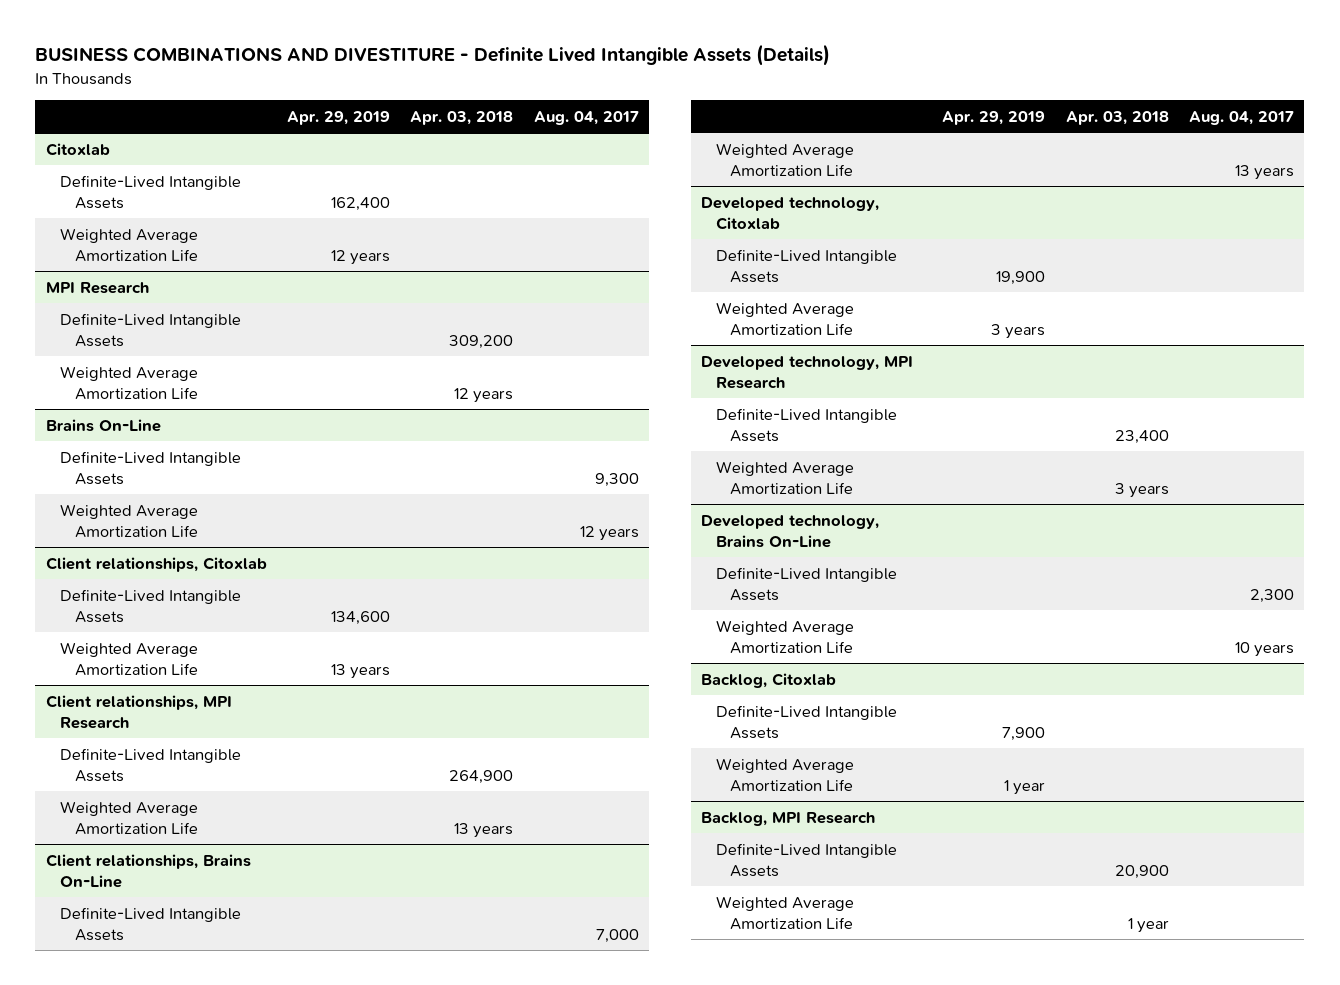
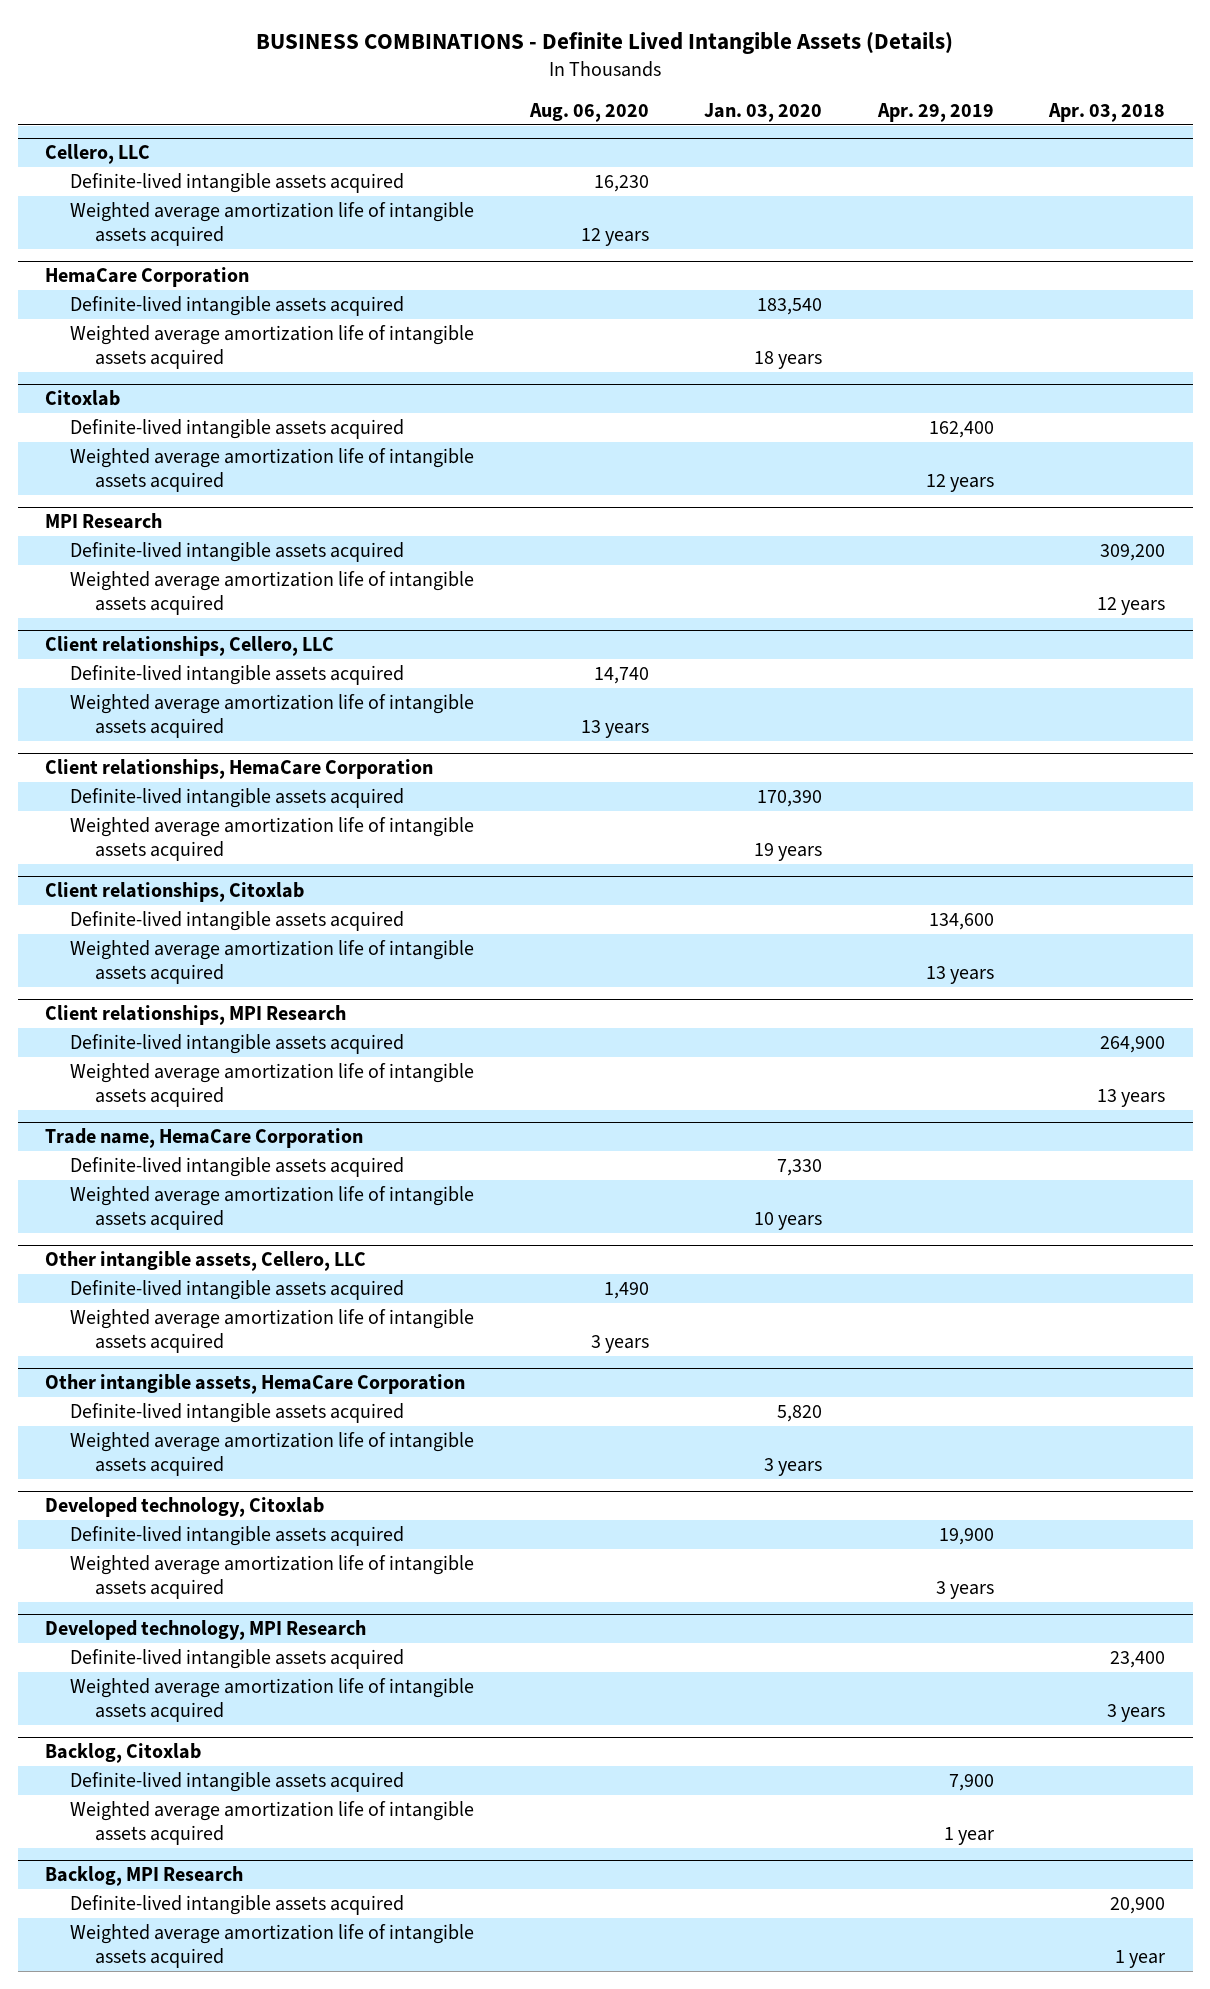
[35,44,831,67] BUSINESS COMBINATIONS AND DIVESTITURE - Definite Lived Intangible Assets (Details) -> [256,31,954,54] BUSINESS COMBINATIONS - Definite Lived Intangible Assets (Details)
[533,110,639,125] Aug. 04, 2017 -> none
none -> [528,102,649,122] Aug. 06, 2020
none -> [704,102,823,122] Jan. 03, 2020
none -> [45,144,151,165] Cellero, LLC
none -> [70,173,405,194] Definite-lived intangible assets acquired
none -> [70,202,475,247] Weighted average amortization life of intangible assets acquired
none -> [45,267,250,288] HemaCare Corporation
none -> [70,296,405,317] Definite-lived intangible assets acquired
none -> [70,325,475,370] Weighted average amortization life of intangible assets acquired
[60,174,242,209] Definite-Lived Intangible Assets -> [70,419,405,440] Definite-lived intangible assets acquired
[60,227,199,262] Weighted Average Amortization Life -> [70,448,475,493] Weighted average amortization life of intangible assets acquired
[45,418,161,432] Brains On-Line -> none
[60,450,242,485] Definite-Lived Intangible Assets -> none
[60,503,199,538] Weighted Average Amortization Life -> none
[60,312,242,347] Definite-Lived Intangible Assets -> [70,542,405,563] Definite-lived intangible assets acquired
[60,365,199,400] Weighted Average Amortization Life -> [70,571,475,616] Weighted average amortization life of intangible assets acquired
none -> [45,636,335,657] Client relationships, Cellero, LLC
none -> [70,665,405,686] Definite-lived intangible assets acquired
none -> [70,694,475,739] Weighted average amortization life of intangible assets acquired
none -> [45,759,434,780] Client relationships, HemaCare Corporation
none -> [70,788,405,809] Definite-lived intangible assets acquired
none -> [70,817,475,862] Weighted average amortization life of intangible assets acquired
[60,588,242,623] Definite-Lived Intangible Assets -> [70,911,405,932] Definite-lived intangible assets acquired
[60,641,199,676] Weighted Average Amortization Life -> [70,940,475,985] Weighted average amortization life of intangible assets acquired
[45,853,251,888] Client relationships, Brains On-Line -> none
[60,906,242,941] Definite-Lived Intangible Assets -> none
[715,142,854,177] Weighted Average Amortization Life -> none
[60,747,242,782] Definite-Lived Intangible Assets -> [70,1034,405,1055] Definite-lived intangible assets acquired
[60,800,199,835] Weighted Average Amortization Life -> [70,1063,475,1108] Weighted average amortization life of intangible assets acquired
none -> [45,1128,364,1149] Trade name, HemaCare Corporation
none -> [70,1157,405,1178] Definite-lived intangible assets acquired
none -> [70,1186,475,1231] Weighted average amortization life of intangible assets acquired
none -> [45,1251,367,1272] Other intangible assets, Cellero, LLC
none -> [70,1280,405,1301] Definite-lived intangible assets acquired
none -> [70,1309,475,1354] Weighted average amortization life of intangible assets acquired
none -> [45,1374,466,1395] Other intangible assets, HemaCare Corporation
none -> [70,1403,405,1424] Definite-lived intangible assets acquired
none -> [70,1432,475,1477] Weighted average amortization life of intangible assets acquired
[715,248,897,283] Definite-Lived Intangible Assets -> [70,1526,405,1547] Definite-lived intangible assets acquired
[715,301,854,336] Weighted Average Amortization Life -> [70,1555,475,1600] Weighted average amortization life of intangible assets acquired
[700,514,879,548] Developed technology, Brains On-Line -> none
[715,566,897,601] Definite-Lived Intangible Assets -> none
[715,619,854,654] Weighted Average Amortization Life -> none
[715,407,897,442] Definite-Lived Intangible Assets -> [70,1649,405,1670] Definite-lived intangible assets acquired
[715,460,854,495] Weighted Average Amortization Life -> [70,1678,475,1723] Weighted average amortization life of intangible assets acquired
[715,704,897,739] Definite-Lived Intangible Assets -> [70,1772,405,1793] Definite-lived intangible assets acquired
[715,757,854,792] Weighted Average Amortization Life -> [70,1801,475,1846] Weighted average amortization life of intangible assets acquired
[715,842,897,877] Definite-Lived Intangible Assets -> [70,1895,405,1916] Definite-lived intangible assets acquired
[715,895,854,930] Weighted Average Amortization Life -> [70,1924,475,1969] Weighted average amortization life of intangible assets acquired

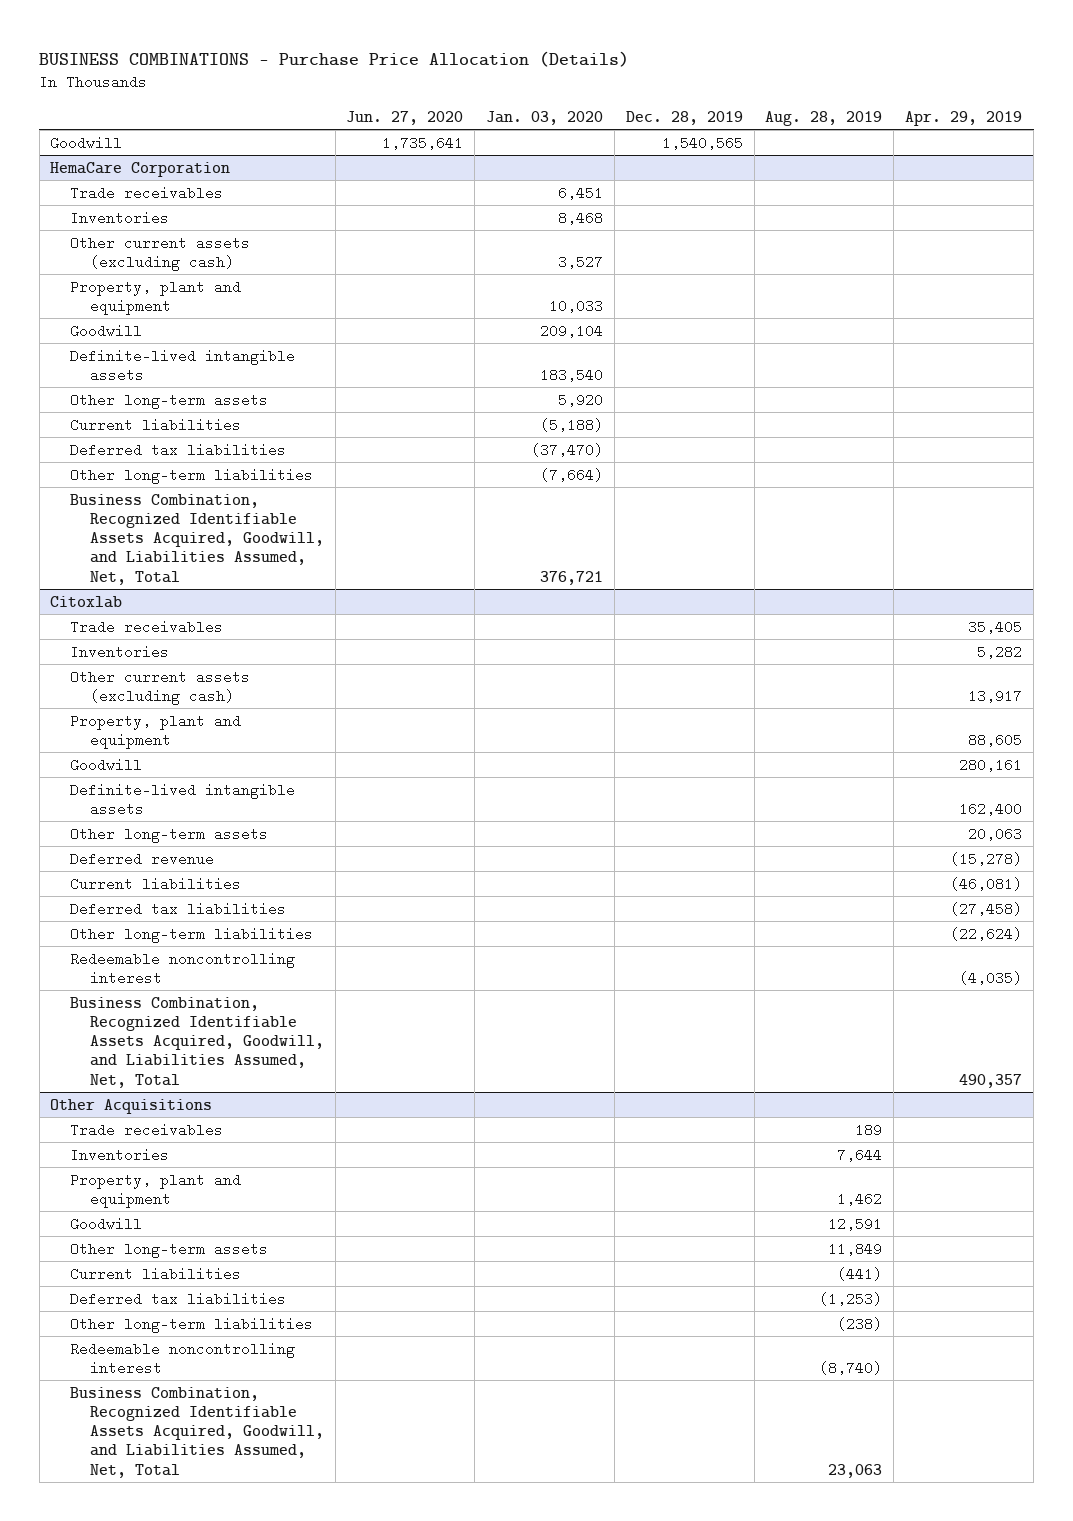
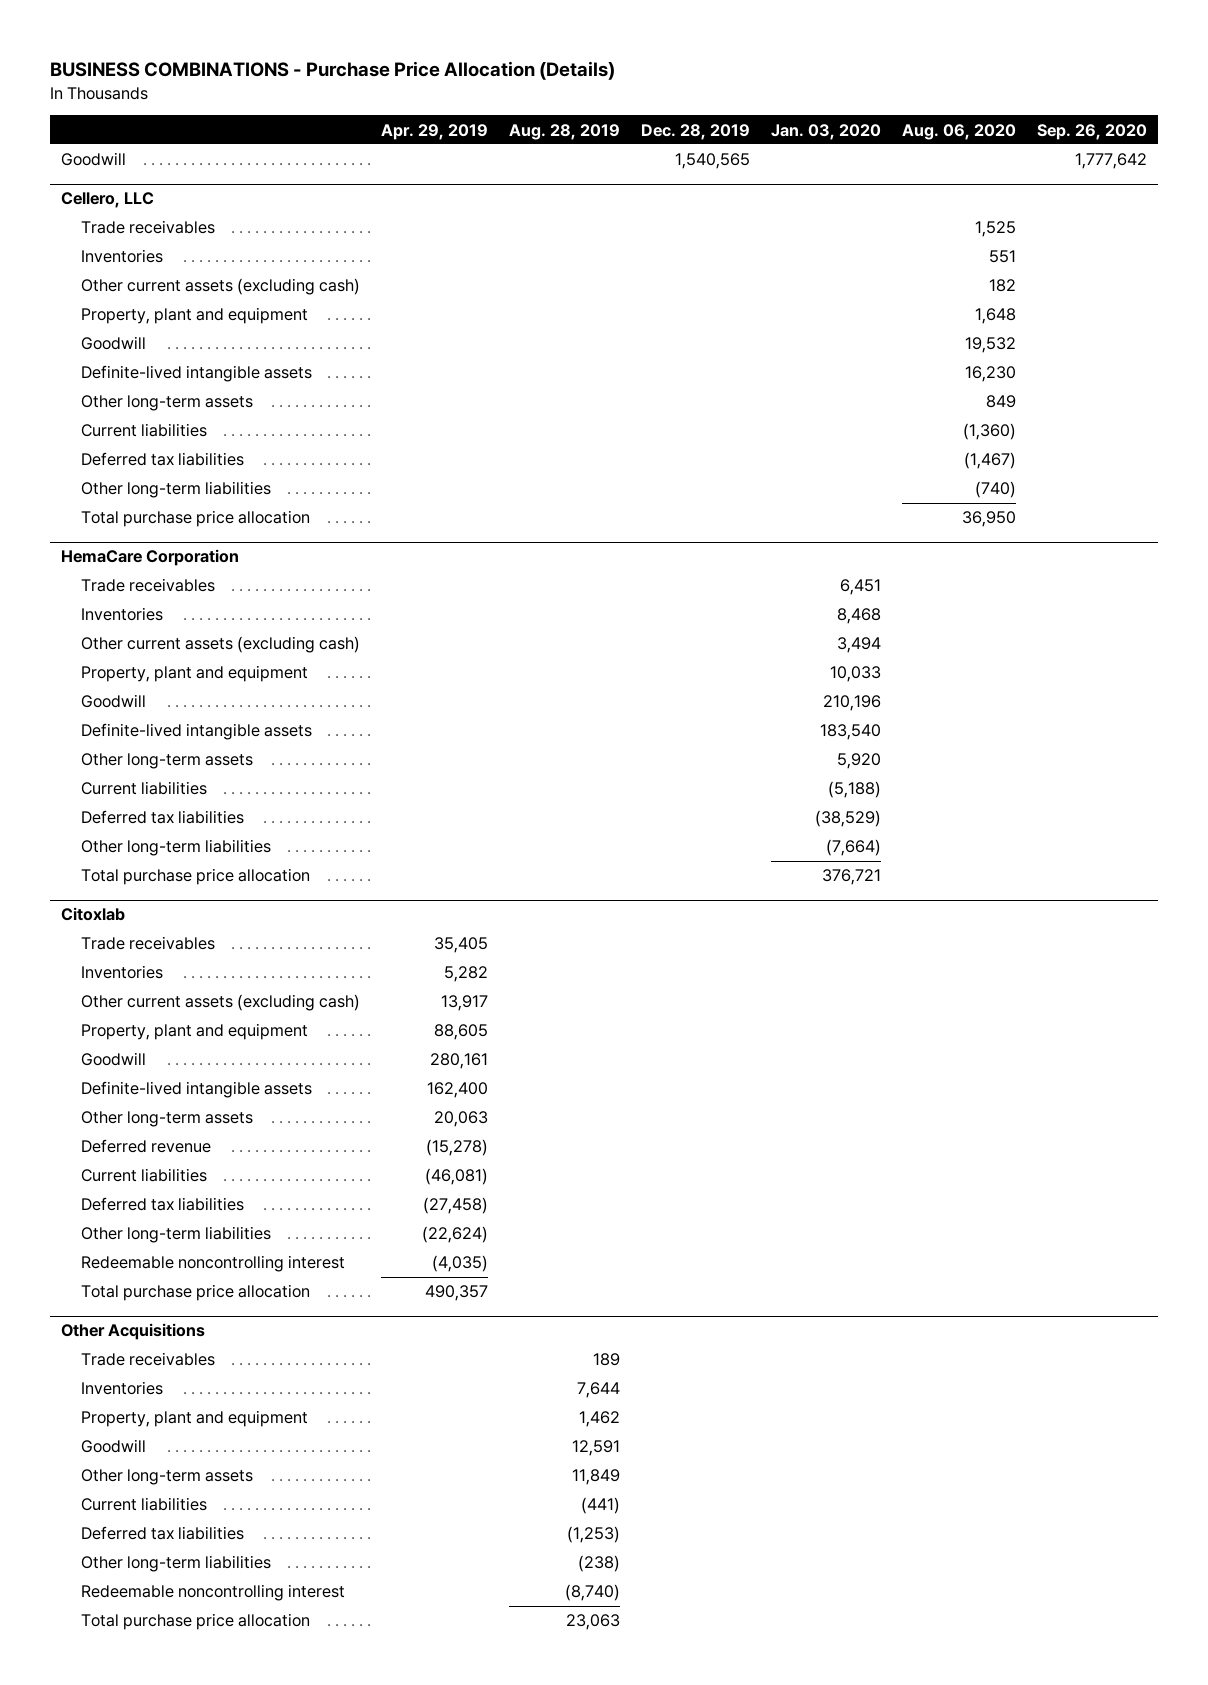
[346,110,464,125] Jun. 27, 2020 -> none
none -> [902,123,1017,140] Aug. 06, 2020
none -> [1037,123,1148,140] Sep. 26, 2020
none -> [60,192,154,209] Cellero, LLC
none -> [81,220,216,235] Trade receivables
none -> [81,249,164,264] Inventories
none -> [81,278,361,296] Other current assets (excluding cash)
none -> [81,307,309,325] Property, plant and equipment
none -> [81,336,147,351] Goodwill
none -> [81,365,313,383] Definite-lived intangible assets
none -> [81,395,254,412] Other long-term assets
none -> [81,423,208,438] Current liabilities
none -> [81,452,245,467] Deferred tax liabilities
none -> [81,481,272,499] Other long-term liabilities
none -> [81,510,311,528] Total purchase price allocation
[558,254,604,269] 3,527 -> [837,637,882,654] 3,494
[540,323,604,338] 209,104 -> [823,695,882,712] 210,196
[531,442,604,457] (37,470) -> [815,810,882,828] (38,529)
[70,493,324,585] Business Combination, Recognized Identifiable Assets Acquired, Goodwill, and Liabilities Assumed, Net, Total -> [81,868,311,886] Total purchase price allocation
[70,996,324,1088] Business Combination, Recognized Identifiable Assets Acquired, Goodwill, and Liabilities Assumed, Net, Total -> [81,1284,311,1302] Total purchase price allocation
[70,1386,324,1478] Business Combination, Recognized Identifiable Assets Acquired, Goodwill, and Liabilities Assumed, Net, Total -> [81,1613,311,1631] Total purchase price allocation

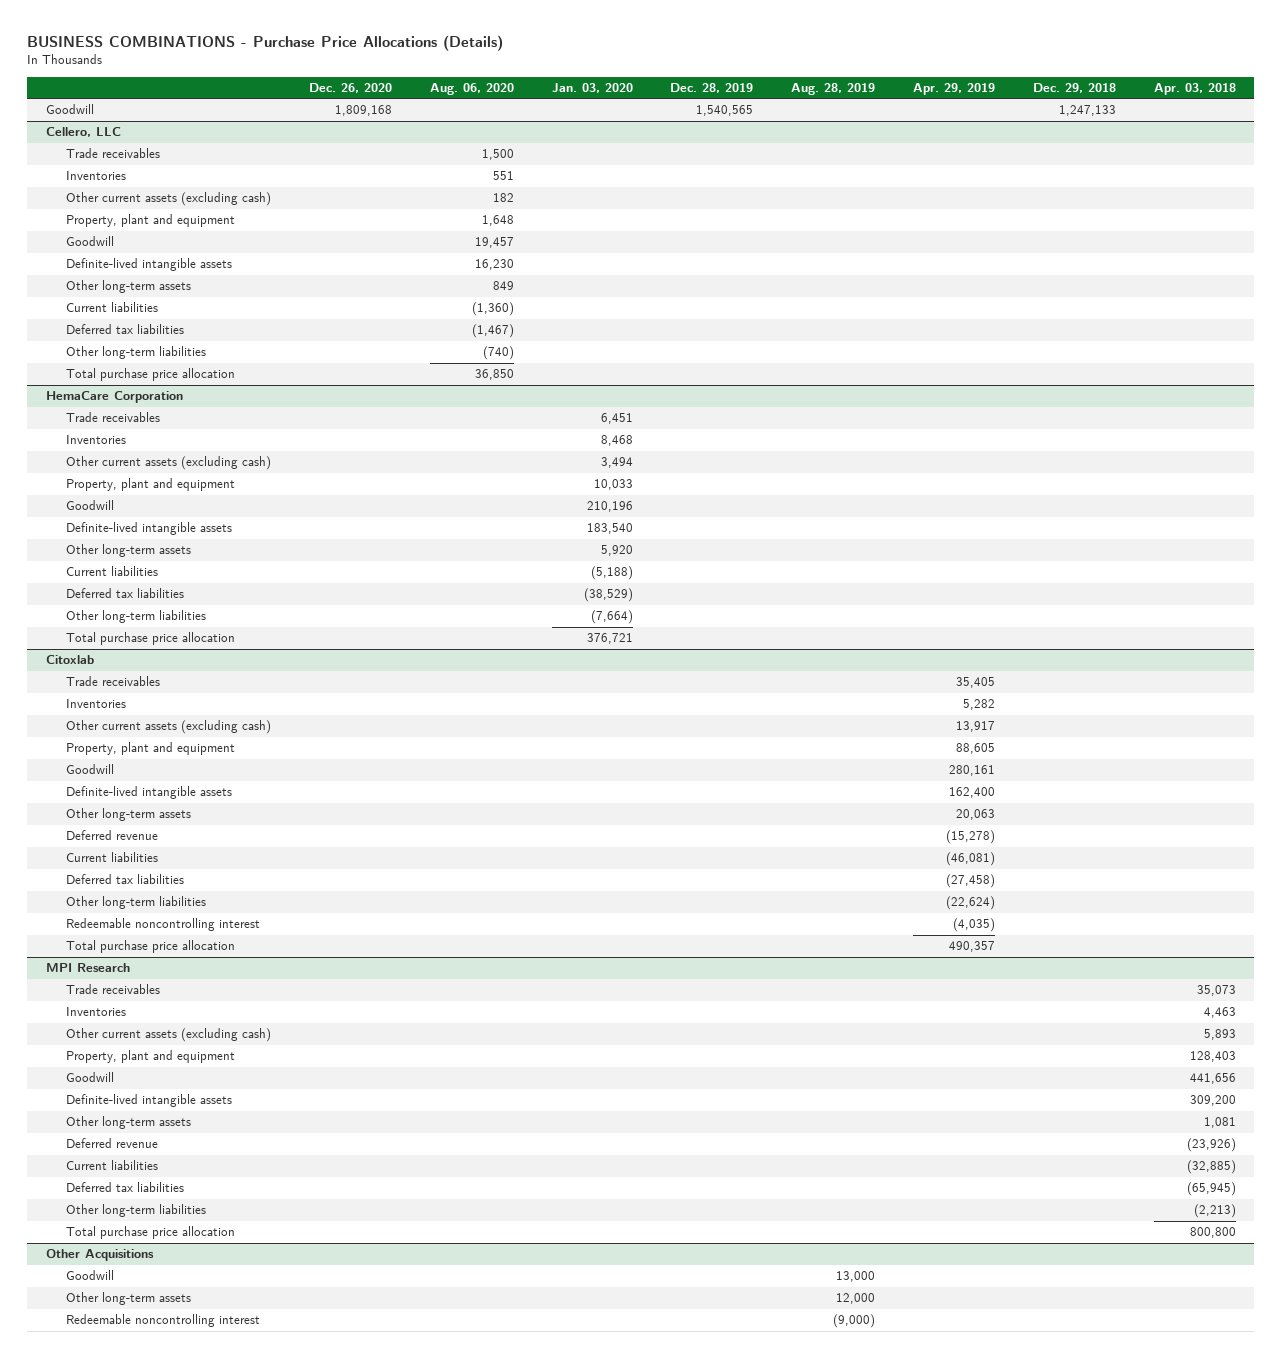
[50,61,616,81] BUSINESS COMBINATIONS - Purchase Price Allocation (Details) -> [27,35,504,52] BUSINESS COMBINATIONS - Purchase Price Allocations (Details)
[1037,123,1148,140] Sep. 26, 2020 -> none
none -> [309,83,393,94] Dec. 26, 2020
none -> [1032,83,1116,94] Dec. 29, 2018
none -> [1153,83,1236,96] Apr. 03, 2018
[975,221,1017,238] 1,525 -> [481,149,514,161] 1,500
[965,337,1017,354] 19,532 -> [474,237,514,249] 19,457
[962,511,1017,528] 36,950 -> [474,369,514,381] 36,850
none -> [46,963,131,973] MPI Research
none -> [66,984,161,995] Trade receivables
none -> [66,1007,127,1017] Inventories
none -> [66,1028,272,1043] Other current assets (excluding cash)
none -> [66,1050,236,1064] Property, plant and equipment
none -> [66,1072,115,1083] Goodwill
none -> [66,1094,233,1108] Definite-lived intangible assets
none -> [66,1116,192,1130] Other long-term assets
none -> [66,1138,159,1149] Deferred revenue
none -> [66,1160,159,1171] Current liabilities
none -> [66,1182,185,1193] Deferred tax liabilities
none -> [66,1204,207,1218] Other long-term liabilities
none -> [66,1226,236,1240] Total purchase price allocation
[81,1352,216,1367] Trade receivables -> none
[81,1381,164,1396] Inventories -> none
[81,1410,309,1428] Property, plant and equipment -> none
[81,1497,208,1512] Current liabilities -> none
[81,1526,245,1541] Deferred tax liabilities -> none
[81,1555,272,1573] Other long-term liabilities -> none
[81,1613,311,1631] Total purchase price allocation -> none
[572,1440,621,1457] 12,591 -> [836,1271,876,1283] 13,000
[572,1469,621,1486] 11,849 -> [836,1293,876,1305] 12,000
[565,1584,621,1602] (8,740) -> [833,1314,876,1329] (9,000)

